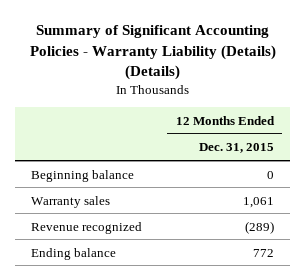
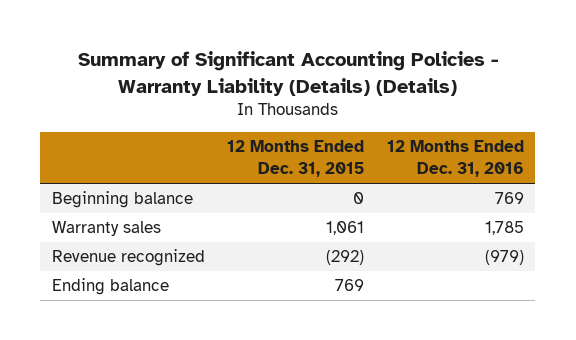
none -> [387,140,525,178] 12 Months Ended Dec. 31, 2016
[244,220,274,234] (289) -> [326,250,365,266] (292)
[252,248,274,257] 772 -> [335,279,365,292] 769

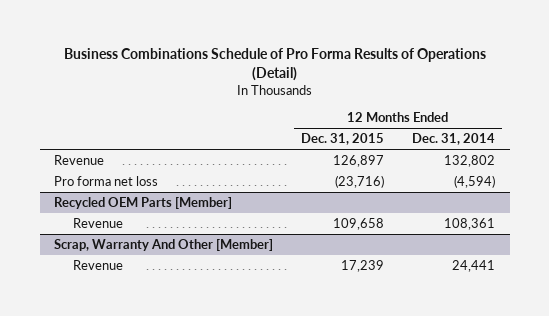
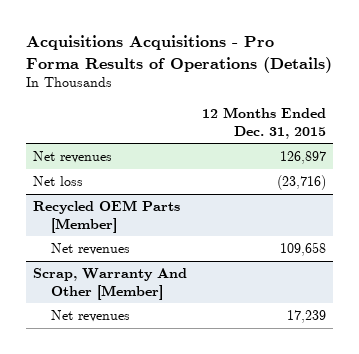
[63,47,486,82] Business Combinations Schedule of Pro Forma Results of Operations (Detail) -> [26,35,333,73] Acquisitions Acquisitions - Pro Forma Results of Operations (Details)
[412,133,496,146] Dec. 31, 2014 -> none
[53,155,104,166] Revenue -> [33,151,113,164] Net revenues
[53,176,158,187] Pro forma net loss -> [33,176,84,187] Net loss
[73,218,124,229] Revenue -> [51,243,131,256] Net revenues
[73,260,124,271] Revenue -> [51,310,131,323] Net revenues

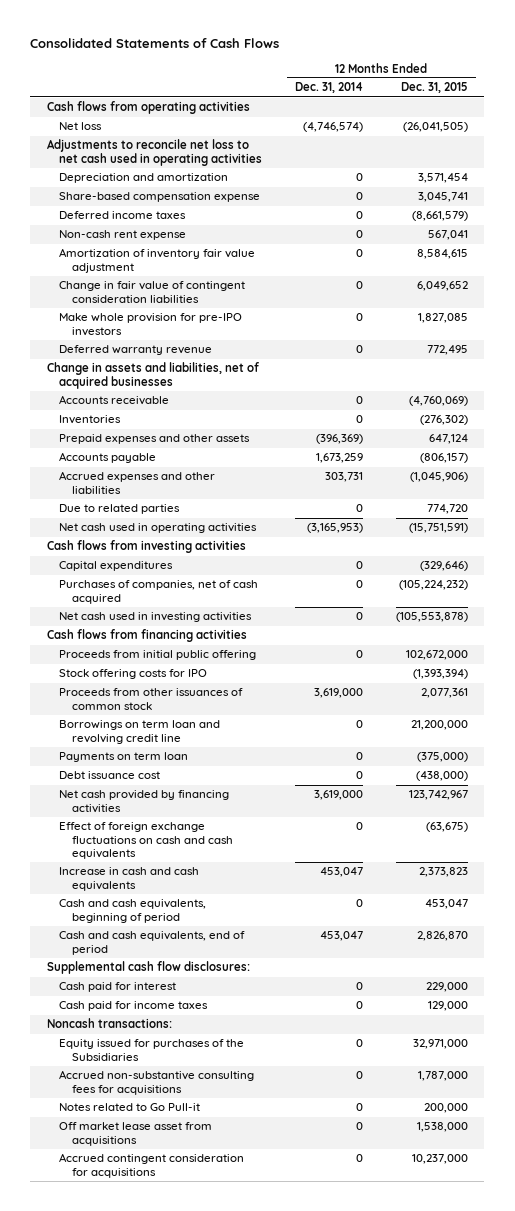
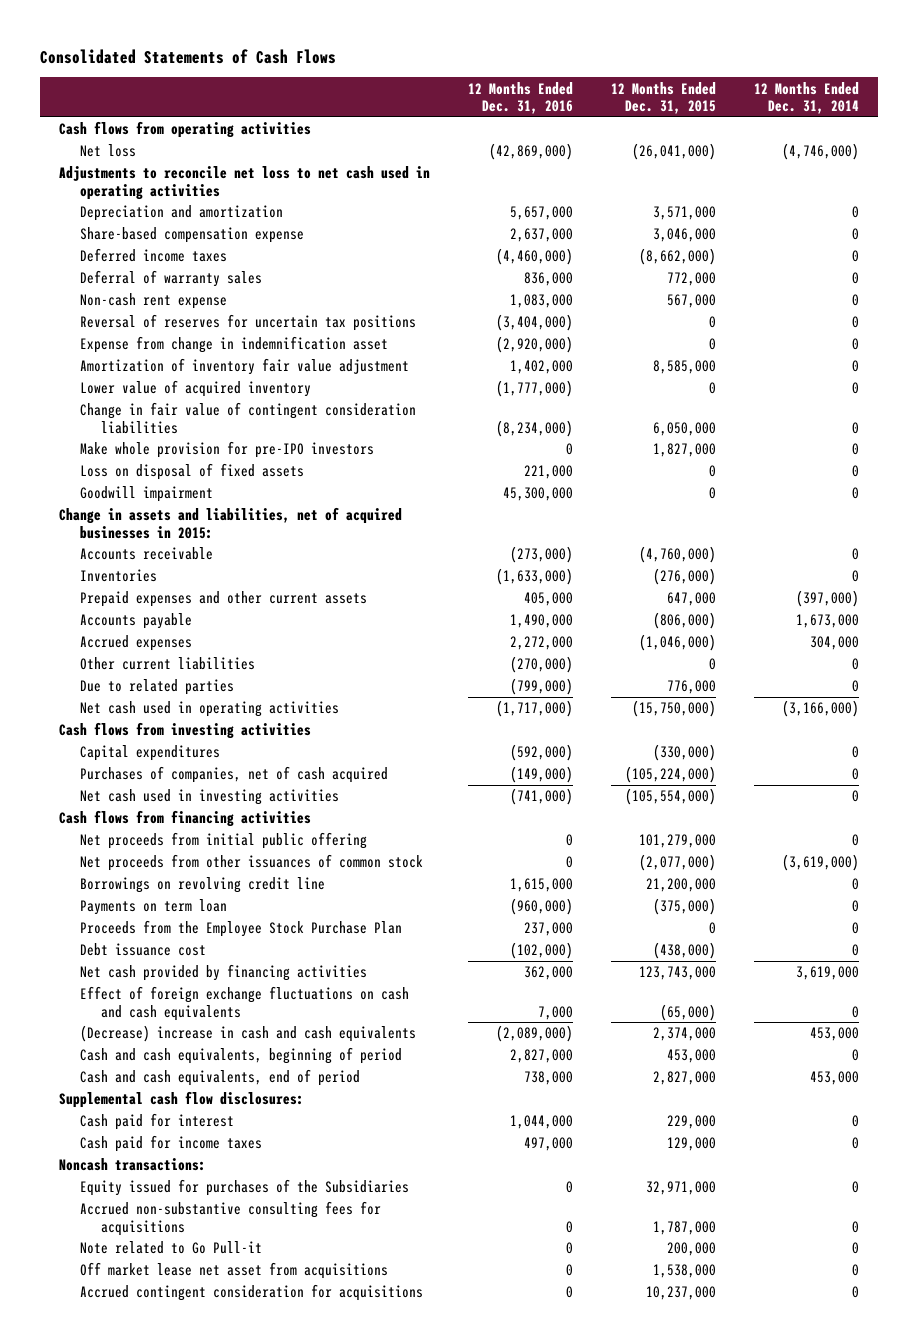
none -> [467,81,573,115] 12 Months Ended Dec. 31, 2016
[302,122,363,133] (4,746,574) -> [781,143,859,161] (4,746,000)
[402,122,468,133] (26,041,505) -> [631,143,716,161] (26,041,000)
[59,345,213,356] Deferred warranty revenue -> none
[417,173,468,184] 3,571,454 -> [652,206,716,221] 3,571,000
[417,192,468,203] 3,045,741 -> [652,228,716,243] 3,046,000
[411,211,468,222] (8,661,579) -> [638,248,716,266] (8,662,000)
none -> [79,270,262,288] Deferral of warranty sales
[427,230,468,241] 567,041 -> [666,294,716,309] 567,000
none -> [79,314,416,332] Reversal of reserves for uncertain tax positions
none -> [79,336,388,354] Expense from change in indemnification asset
[416,249,468,260] 8,584,615 -> [652,360,716,375] 8,585,000
none -> [79,380,311,398] Lower value of acquired inventory
[416,281,468,292] 6,049,652 -> [652,421,716,436] 6,050,000
[417,313,468,324] 1,827,085 -> [652,443,716,458] 1,827,000
none -> [79,463,304,481] Loss on disposal of fixed assets
none -> [79,486,213,503] Goodwill impairment
[46,362,259,389] Change in assets and liabilities, net of acquired businesses -> [58,507,402,539] Change in assets and liabilities, net of acquired businesses in 2015:
[408,396,468,407] (4,760,069) -> [638,546,716,564] (4,760,000)
[419,415,468,426] (276,302) -> [652,568,716,586] (276,000)
[59,434,251,445] Prepaid expenses and other assets -> [79,591,367,608] Prepaid expenses and other current assets
[315,434,363,445] (396,369) -> [795,590,859,608] (397,000)
[428,434,468,445] 647,124 -> [666,592,716,607] 647,000
[315,453,363,464] 1,673,259 -> [795,614,859,629] 1,673,000
[419,453,468,464] (806,157) -> [652,612,716,630] (806,000)
[59,471,216,494] Accrued expenses and other liabilities -> [79,635,192,652] Accrued expenses
[324,472,363,483] 303,731 -> [809,636,859,651] 304,000
[409,472,468,483] (1,045,906) -> [638,634,716,652] (1,046,000)
none -> [79,657,255,671] Other current liabilities
[426,504,468,515] 774,720 -> [666,680,716,695] 776,000
[306,523,363,534] (3,165,953) -> [781,700,859,718] (3,166,000)
[408,523,468,534] (15,751,591) -> [631,700,716,718] (15,750,000)
[419,561,468,572] (329,646) -> [652,744,716,762] (330,000)
[398,580,468,591] (105,224,232) -> [624,766,716,784] (105,224,000)
[395,612,468,623] (105,553,878) -> [624,788,716,806] (105,554,000)
[59,669,208,680] Stock offering costs for IPO -> none
[59,650,257,661] Proceeds from initial public offering -> [79,832,367,850] Net proceeds from initial public offering
[405,650,468,661] 102,672,000 -> [638,834,716,849] 101,279,000
[59,688,244,710] Proceeds from other issuances of common stock -> [79,854,423,872] Net proceeds from other issuances of common stock
[313,688,363,699] 3,619,000 -> [781,854,859,872] (3,619,000)
[420,688,468,699] 2,077,361 -> [638,854,716,872] (2,077,000)
[59,720,221,744] Borrowings on term loan and revolving credit line -> [79,877,325,894] Borrowings on revolving credit line
none -> [79,920,402,938] Proceeds from the Employee Stock Purchase Plan
[408,790,468,801] 123,742,967 -> [638,966,716,981] 123,743,000
[425,822,468,833] (63,675) -> [659,1003,716,1021] (65,000)
[59,867,200,891] Increase in cash and cash equivalents -> [79,1025,416,1043] (Decrease) increase in cash and cash equivalents
[319,867,363,878] 453,047 -> [809,1027,859,1042] 453,000
[418,867,468,878] 2,373,823 -> [652,1027,716,1042] 2,374,000
[424,899,468,910] 453,047 -> [666,1049,716,1064] 453,000
[319,931,363,942] 453,047 -> [809,1071,859,1086] 453,000
[416,931,468,942] 2,826,870 -> [652,1071,716,1086] 2,827,000
[59,1103,201,1112] Notes related to Go Pull-it -> [79,1241,262,1255] Note related to Go Pull-it
[59,1122,213,1146] Off market lease asset from acquisitions -> [79,1262,388,1280] Off market lease net asset from acquisitions

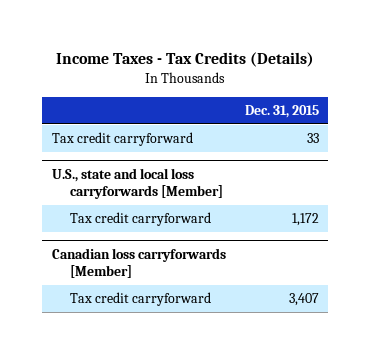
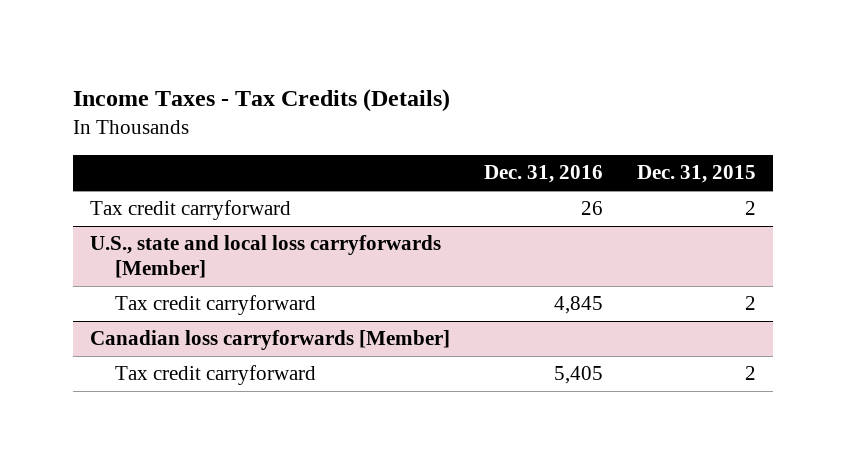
none -> [484,165,604,184] Dec. 31, 2016
[306,133,319,144] 33 -> [745,201,757,216] 2
[291,213,319,227] 1,172 -> [745,296,757,311] 2
[288,293,319,307] 3,407 -> [745,366,757,381] 2

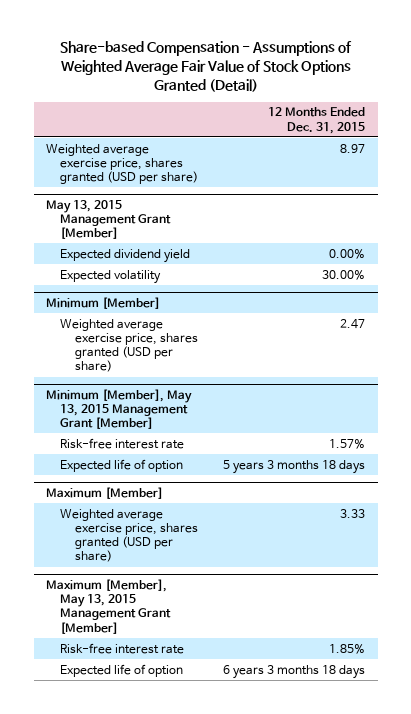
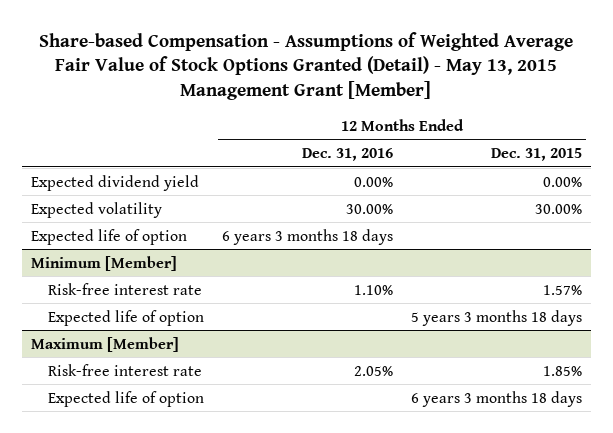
[59,41,352,92] Share-based Compensation - Assumptions of Weighted Average Fair Value of Stock Options Granted (Detail) -> [39,31,574,101] Share-based Compensation - Assumptions of Weighted Average Fair Value of Stock Options Granted (Detail) - May 13, 2015 Management Grant [Member]
none -> [302,147,394,161] Dec. 31, 2016
[45,143,199,185] Weighted average exercise price, shares granted (USD per share) -> none
[45,199,172,240] May 13, 2015 Management Grant [Member] -> none
none -> [30,228,187,245] Expected life of option
[60,318,199,373] Weighted average exercise price, shares granted (USD per share) -> none
[45,388,192,430] Minimum [Member], May 13, 2015 Management Grant [Member] -> none
[60,508,199,563] Weighted average exercise price, shares granted (USD per share) -> none
[45,578,172,634] Maximum [Member], May 13, 2015 Management Grant [Member] -> none

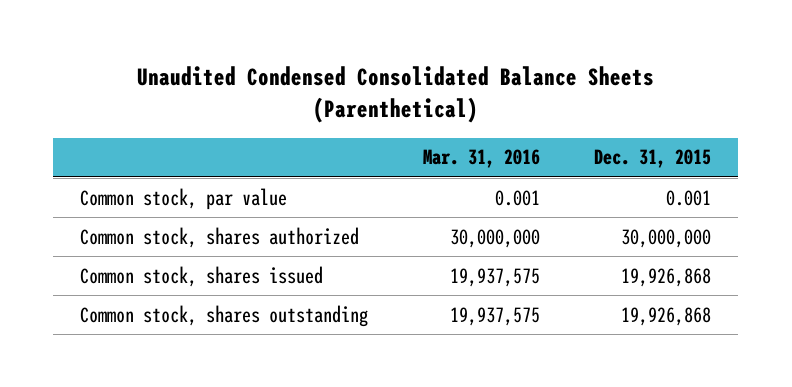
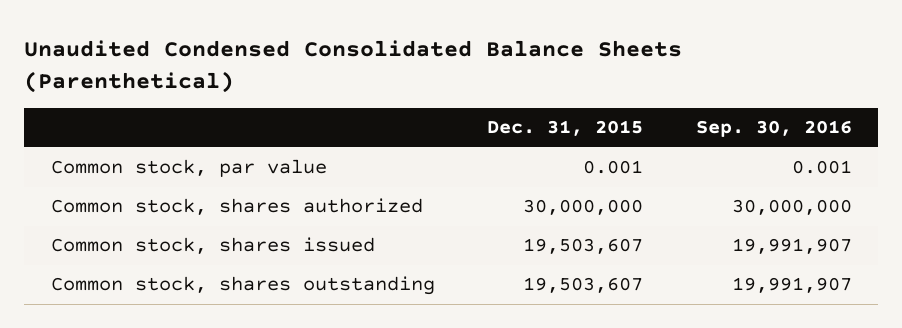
[422,149,540,169] Mar. 31, 2016 -> none
none -> [695,120,852,138] Sep. 30, 2016
[621,267,712,287] 19,926,868 -> [523,238,644,255] 19,503,607
[621,306,712,326] 19,926,868 -> [523,277,644,294] 19,503,607

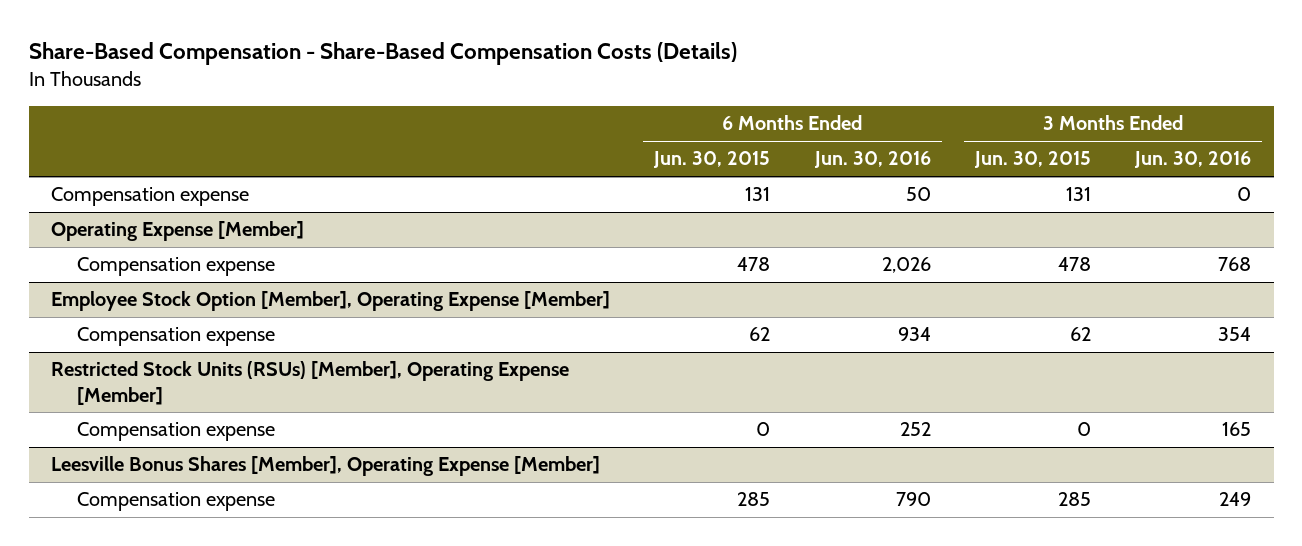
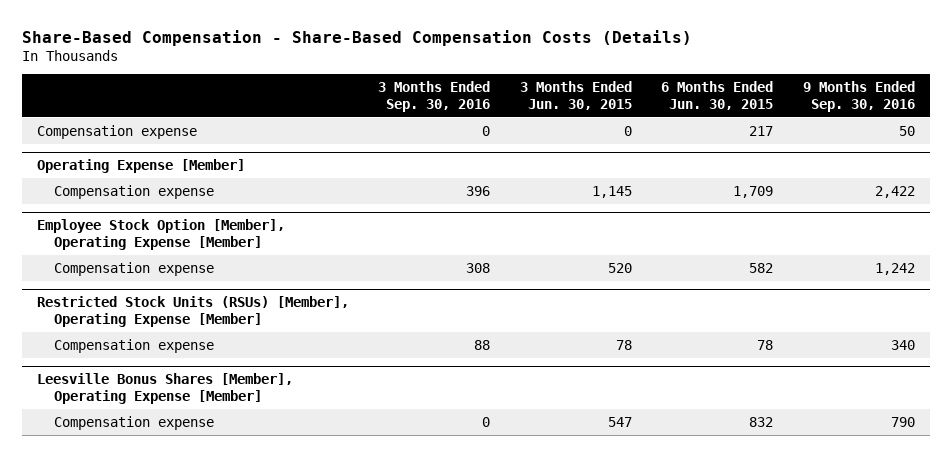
[813,151,931,169] Jun. 30, 2016 -> none
[1134,151,1252,169] Jun. 30, 2016 -> none
none -> [378,81,491,112] 3 Months Ended Sep. 30, 2016
none -> [802,81,915,112] 9 Months Ended Sep. 30, 2016
[745,187,771,202] 131 -> [749,125,774,136] 217
[1066,187,1092,202] 131 -> [623,125,632,136] 0
[737,257,771,272] 478 -> [733,185,774,198] 1,709
[1058,257,1092,272] 478 -> [591,185,632,198] 1,145
[749,327,771,342] 62 -> [749,262,774,273] 582
[1070,327,1092,342] 62 -> [607,262,632,273] 520
[756,422,771,437] 0 -> [757,339,774,350] 78
[1077,422,1092,437] 0 -> [615,339,632,350] 78
[737,492,771,507] 285 -> [749,416,774,427] 832
[1058,492,1092,507] 285 -> [607,416,632,427] 547

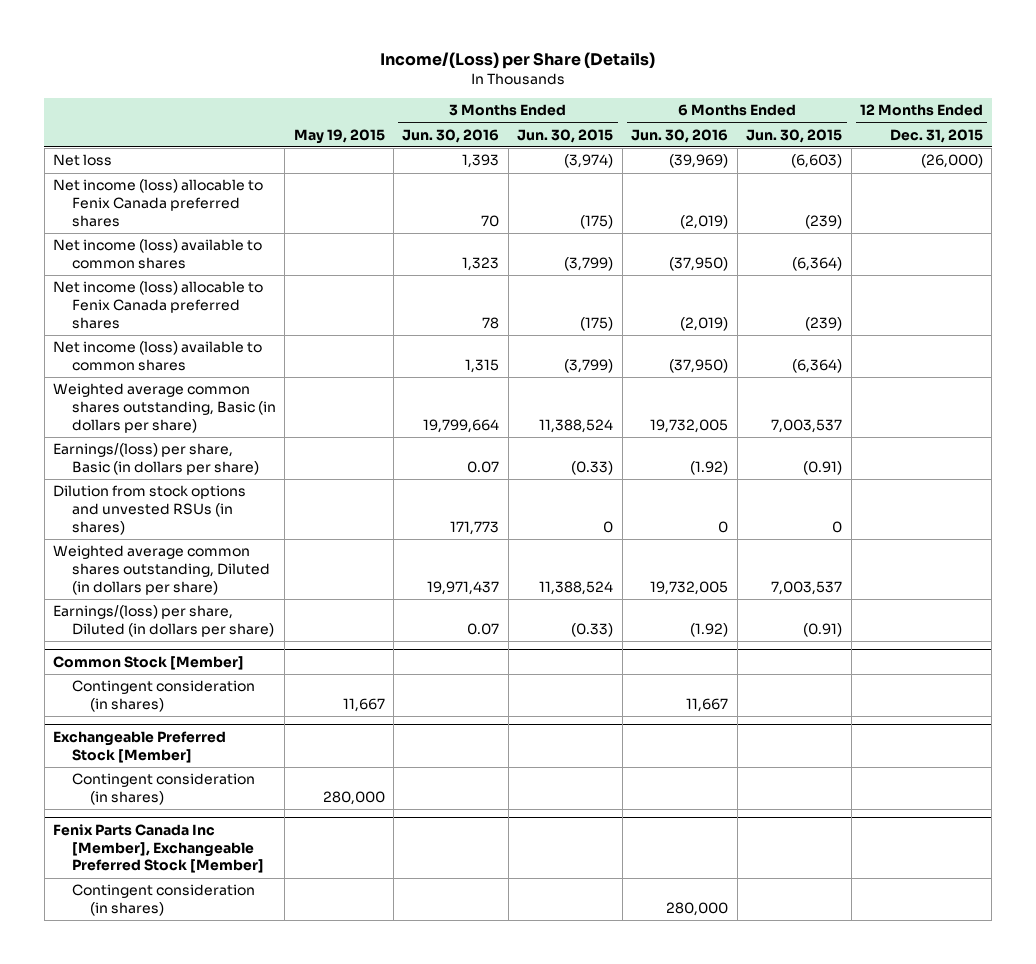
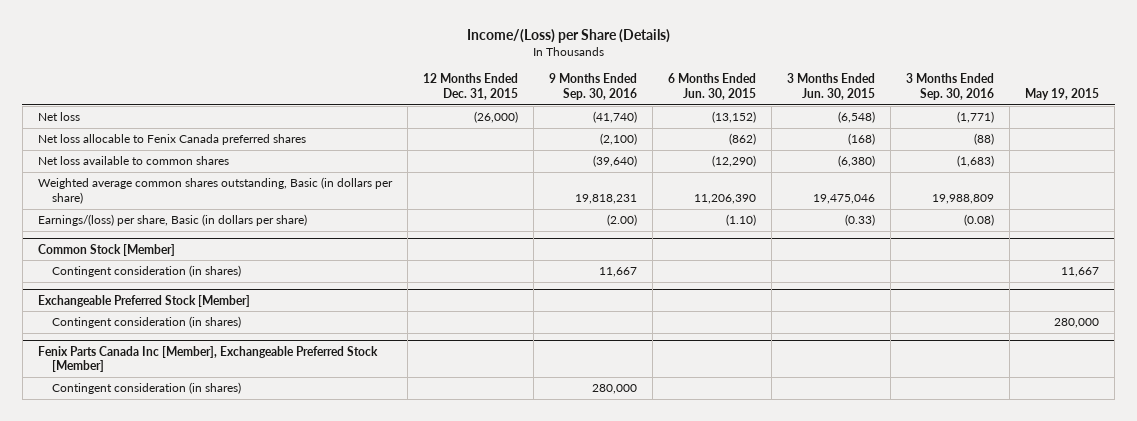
[402,128,500,143] Jun. 30, 2016 -> none
[631,128,729,143] Jun. 30, 2016 -> none
none -> [548,73,637,100] 9 Months Ended Sep. 30, 2016
none -> [906,73,995,100] 3 Months Ended Sep. 30, 2016
[53,281,264,329] Net income (loss) allocable to Fenix Canada preferred shares -> none
[53,341,263,371] Net income (loss) available to common shares -> none
[53,485,247,535] Dilution from stock options and unvested RSUs (in shares) -> none
[53,545,270,595] Weighted average common shares outstanding, Diluted (in dollars per share) -> none
[53,605,274,637] Earnings/(loss) per share, Diluted (in dollars per share) -> none
[564,154,614,169] (3,974) -> [838,111,876,124] (6,548)
[791,154,843,169] (6,603) -> [712,111,757,124] (13,152)
[53,179,264,227] Net income (loss) allocable to Fenix Canada preferred shares -> [37,134,306,146] Net loss allocable to Fenix Canada preferred shares
[580,214,614,229] (175) -> [848,133,876,146] (168)
[805,214,843,229] (239) -> [729,133,757,146] (862)
[53,239,263,269] Net income (loss) available to common shares -> [37,156,229,166] Net loss available to common shares
[564,256,614,271] (3,799) -> [838,155,876,168] (6,380)
[792,256,843,271] (6,364) -> [712,155,757,168] (12,290)
[539,418,614,433] 11,388,524 -> [813,193,876,204] 19,475,046
[771,418,843,433] 7,003,537 -> [694,193,757,204] 11,206,390
[803,460,843,475] (0.91) -> [726,214,757,227] (1.10)

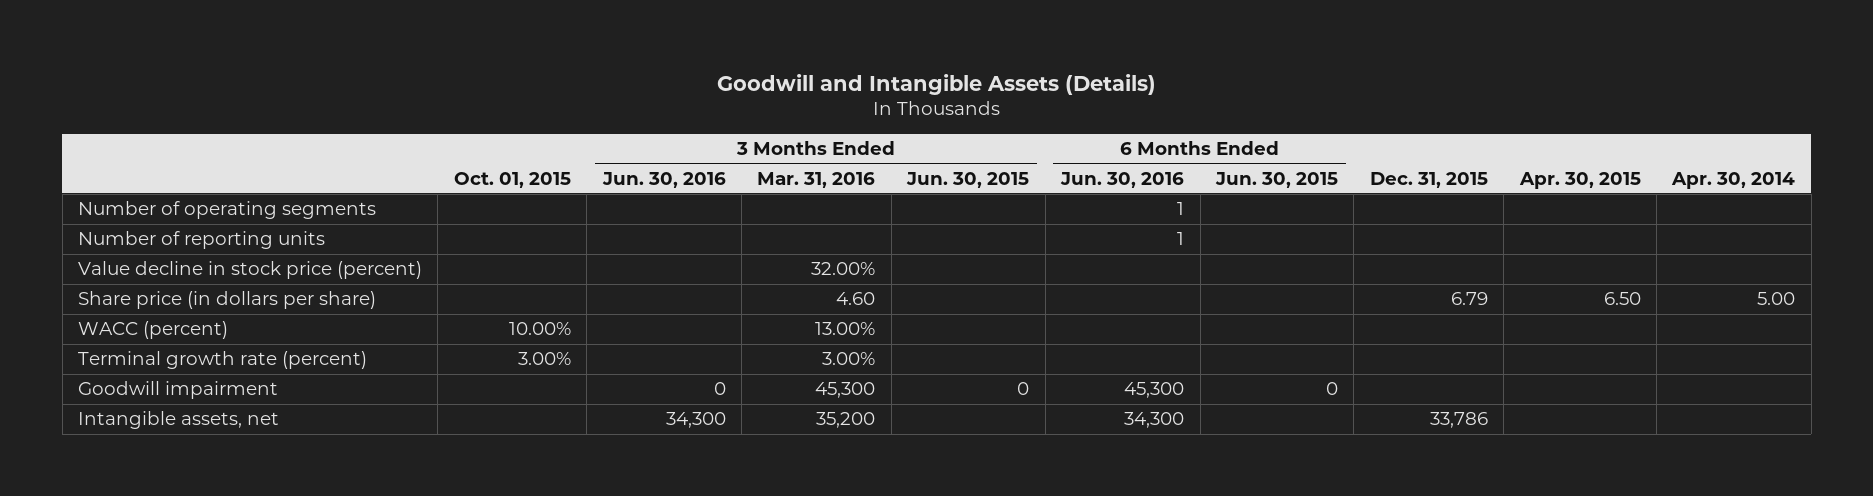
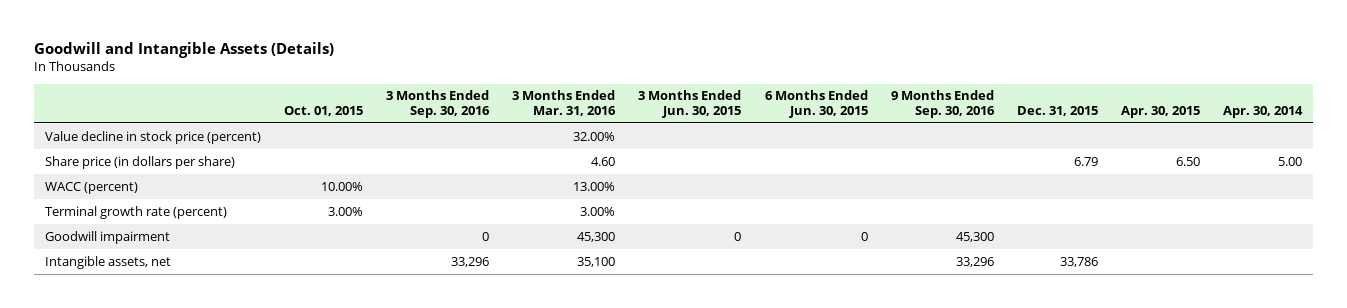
[601,171,726,188] Jun. 30, 2016 -> none
[1060,171,1185,188] Jun. 30, 2016 -> none
none -> [386,90,491,119] 3 Months Ended Sep. 30, 2016
none -> [890,90,995,119] 9 Months Ended Sep. 30, 2016
[78,201,377,220] Number of operating segments -> none
[78,231,326,250] Number of reporting units -> none
[816,412,876,429] 35,200 -> [577,256,616,267] 35,100

